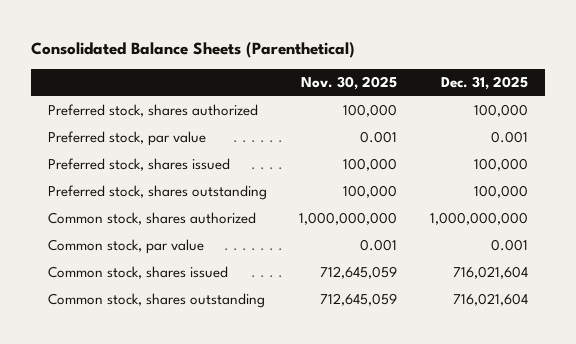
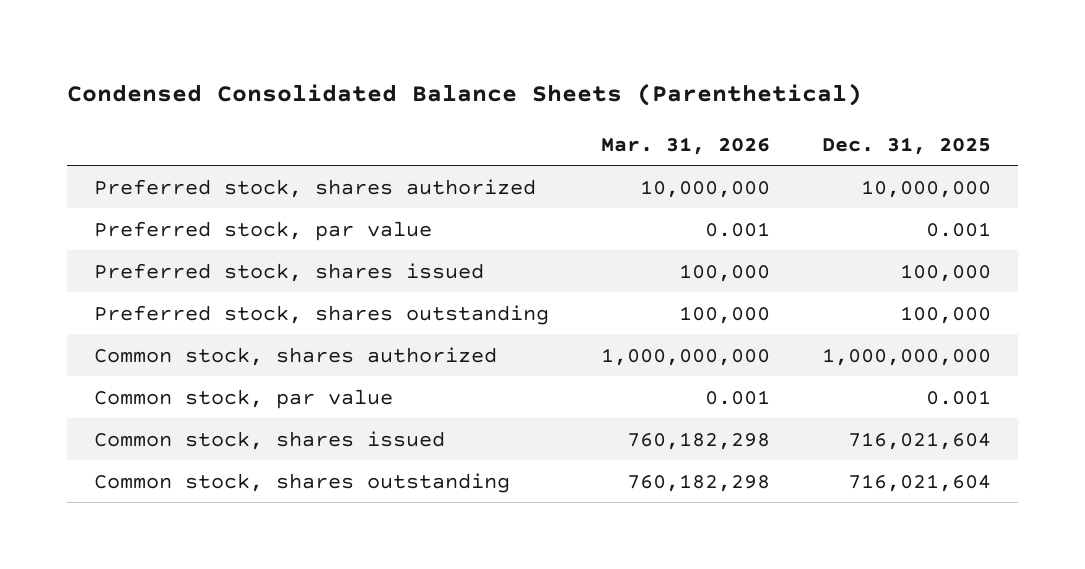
[31,42,356,59] Consolidated Balance Sheets (Parenthetical) -> [67,83,863,107] Condensed Consolidated Balance Sheets (Parenthetical)
[301,76,398,91] Nov. 30, 2025 -> none
none -> [600,136,770,155] Mar. 31, 2026
[474,104,529,118] 100,000 -> [861,179,992,198] 10,000,000

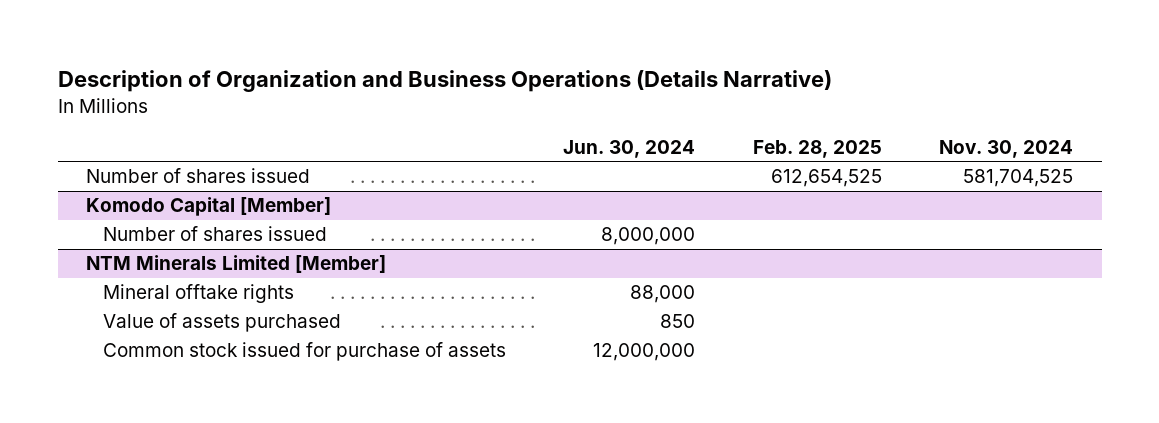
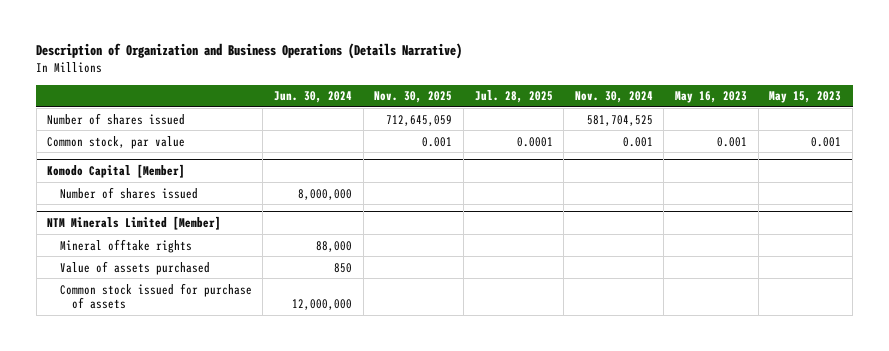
[752,140,882,159] Feb. 28, 2025 -> none
none -> [374,91,453,104] Nov. 30, 2025
none -> [474,90,553,104] Jul. 28, 2025
none -> [675,91,748,104] May 16, 2023
none -> [769,91,842,104] May 15, 2023
none -> [47,135,186,149] Common stock, par value

